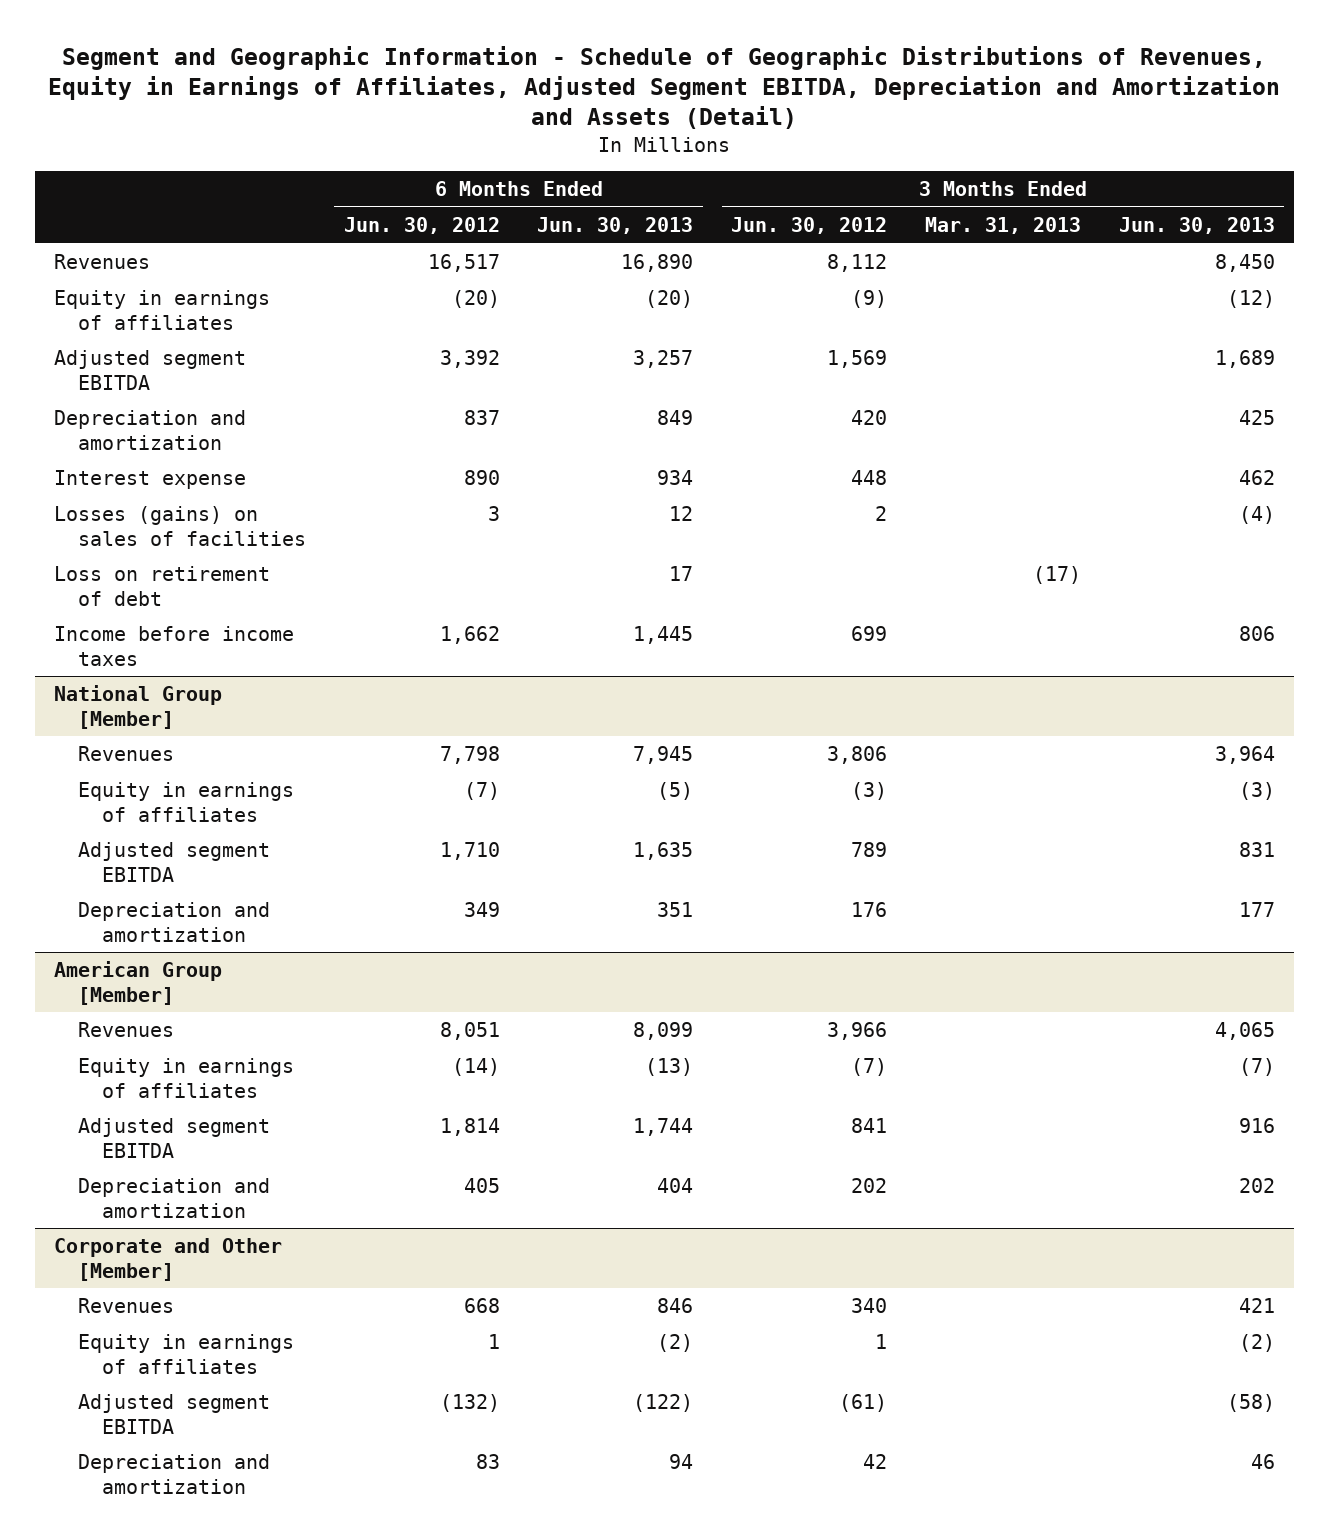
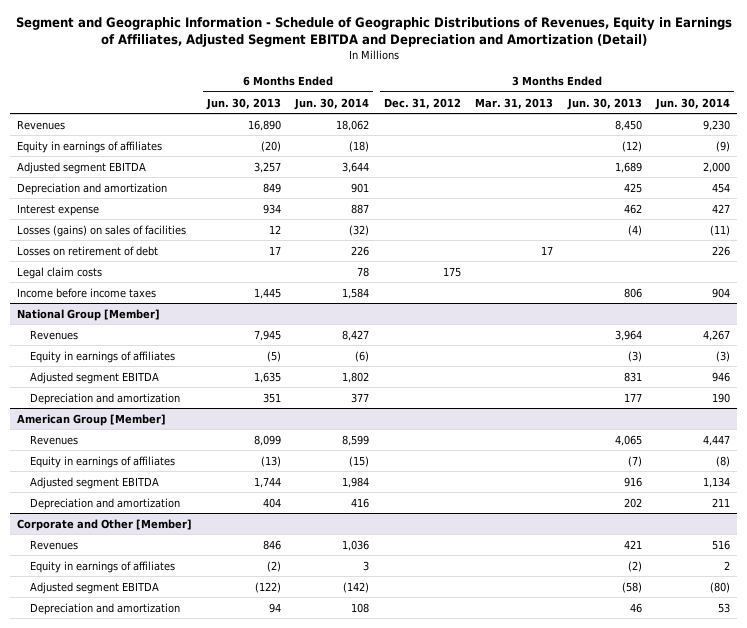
[48,46,1281,130] Segment and Geographic Information - Schedule of Geographic Distributions of Revenues, Equity in Earnings of Affiliates, Adjusted Segment EBITDA, Depreciation and Amortization and Assets (Detail) -> [15,17,732,48] Segment and Geographic Information - Schedule of Geographic Distributions of Revenues, Equity in Earnings of Affiliates, Adjusted Segment EBITDA and Depreciation and Amortization (Detail)
[343,216,500,234] Jun. 30, 2012 -> none
[731,216,888,234] Jun. 30, 2012 -> none
none -> [294,97,370,110] Jun. 30, 2014
none -> [383,97,461,109] Dec. 31, 2012
none -> [655,97,731,110] Jun. 30, 2014
[53,565,270,606] Loss on retirement of debt -> [17,245,159,256] Losses on retirement of debt
[1033,565,1082,584] (17) -> [541,245,554,255] 17
none -> [17,266,103,279] Legal claim costs

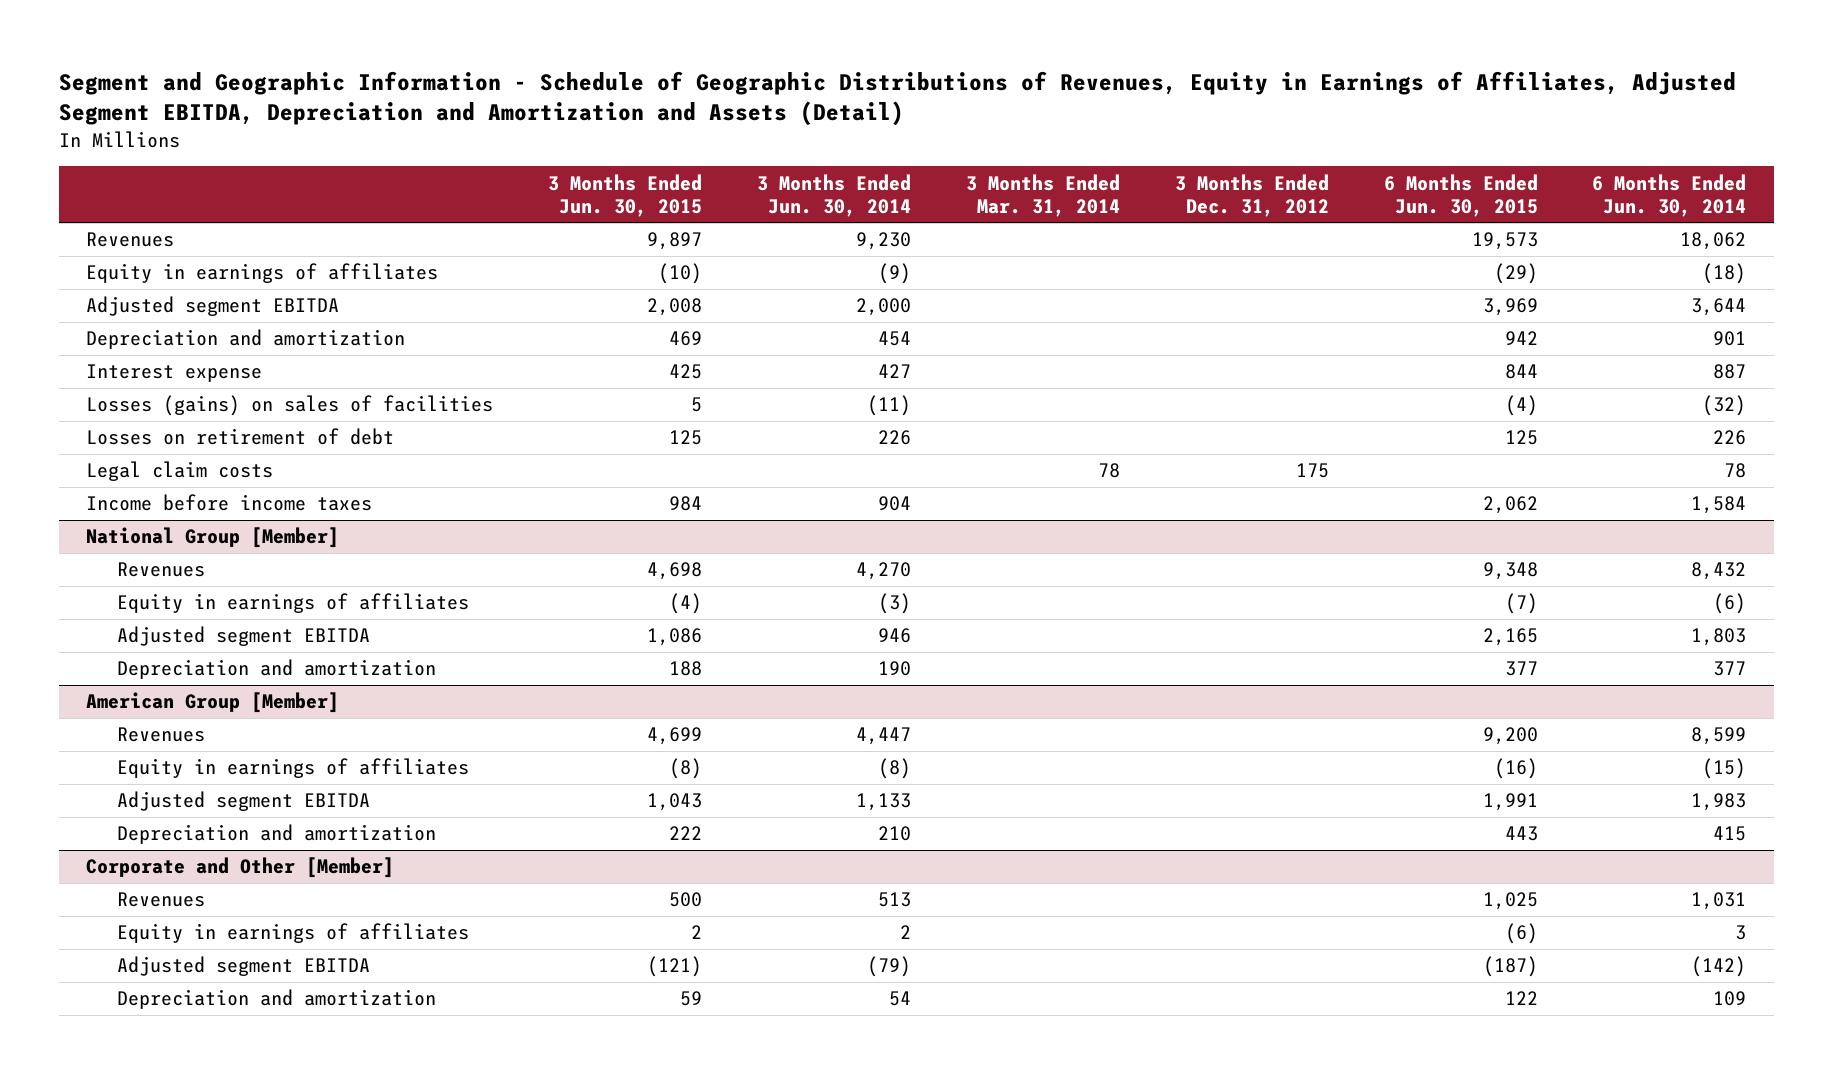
[15,17,732,48] Segment and Geographic Information - Schedule of Geographic Distributions of Revenues, Equity in Earnings of Affiliates, Adjusted Segment EBITDA and Depreciation and Amortization (Detail) -> [59,70,1737,127] Segment and Geographic Information - Schedule of Geographic Distributions of Revenues, Equity in Earnings of Affiliates, Adjusted Segment EBITDA, Depreciation and Amortization and Assets (Detail)
[205,97,281,110] Jun. 30, 2013 -> none
[475,97,554,109] Mar. 31, 2013 -> none
[566,97,642,110] Jun. 30, 2013 -> none
none -> [548,173,703,217] 3 Months Ended Jun. 30, 2015
none -> [965,173,1120,217] 3 Months Ended Mar. 31, 2014
none -> [1383,173,1538,217] 6 Months Ended Jun. 30, 2015
[342,329,370,341] 8,427 -> [1691,562,1747,581] 8,432
[703,329,731,341] 4,267 -> [856,562,912,581] 4,270
[342,371,370,383] 1,802 -> [1691,628,1747,647] 1,803
[342,476,370,488] 1,984 -> [1691,793,1747,812] 1,983
[703,476,731,488] 1,134 -> [856,793,912,812] 1,133
[351,497,370,508] 416 -> [1713,826,1747,842] 415
[712,497,731,507] 211 -> [878,826,912,842] 210
[342,539,370,551] 1,036 -> [1691,892,1747,911] 1,031
[712,539,731,550] 516 -> [878,892,912,908] 513
[710,581,731,593] (80) -> [867,956,912,978] (79)
[351,602,370,613] 108 -> [1713,991,1747,1007] 109
[718,602,731,613] 53 -> [889,991,912,1007] 54

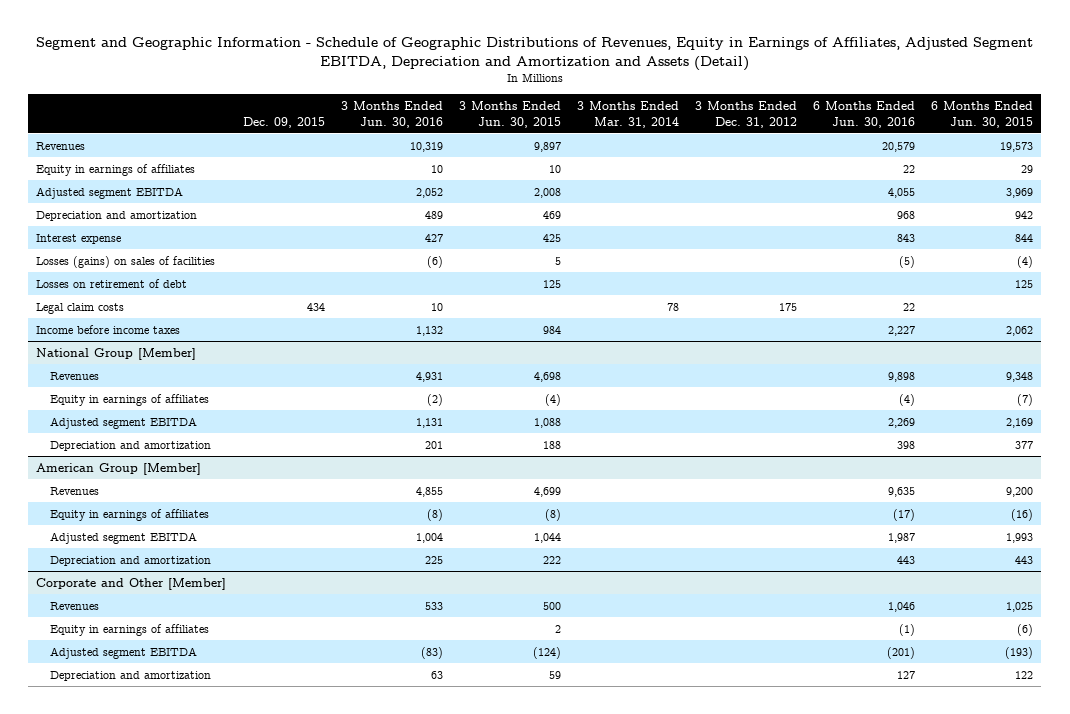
[757,173,912,217] 3 Months Ended Jun. 30, 2014 -> none
[1592,173,1747,217] 6 Months Ended Jun. 30, 2014 -> none
none -> [242,116,325,128] Dec. 09, 2015
none -> [340,101,443,128] 3 Months Ended Jun. 30, 2016
none -> [813,101,916,128] 6 Months Ended Jun. 30, 2016
[658,263,703,285] (10) -> [548,164,561,173] 10
[1493,263,1538,285] (29) -> [1021,164,1034,173] 29
[647,628,703,647] 1,086 -> [533,417,561,428] 1,088
[1482,628,1538,647] 2,165 -> [1006,417,1034,428] 2,169
[647,793,703,812] 1,043 -> [533,532,561,543] 1,044
[1482,793,1538,812] 1,991 -> [1006,532,1034,543] 1,993
[647,956,703,978] (121) -> [532,646,561,659] (124)
[1482,956,1538,978] (187) -> [1005,646,1034,659] (193)

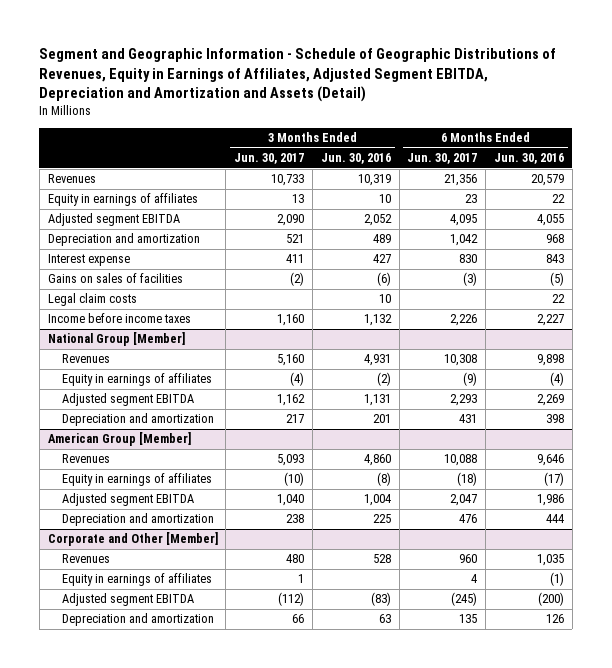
[242,116,325,128] Dec. 09, 2015 -> none
[458,101,561,128] 3 Months Ended Jun. 30, 2015 -> none
[576,101,679,128] 3 Months Ended Mar. 31, 2014 -> none
[695,101,798,128] 3 Months Ended Dec. 31, 2012 -> none
[931,101,1034,128] 6 Months Ended Jun. 30, 2015 -> none
none -> [234,153,305,165] Jun. 30, 2017
none -> [407,153,478,165] Jun. 30, 2017
[36,278,188,288] Losses on retirement of debt -> none
[36,255,216,268] Losses (gains) on sales of facilities -> [47,273,183,284] Gains on sales of facilities
[415,486,443,497] 4,855 -> [363,454,391,467] 4,860
[888,486,916,497] 9,635 -> [537,454,565,467] 9,646
[888,532,916,543] 1,987 -> [537,494,565,507] 1,986
[897,555,916,564] 443 -> [546,514,565,524] 444
[424,601,443,610] 533 -> [372,554,391,564] 528
[888,601,916,612] 1,046 -> [537,554,565,567] 1,035
[887,646,916,659] (201) -> [538,592,565,607] (200)
[897,670,916,679] 127 -> [546,614,565,624] 126

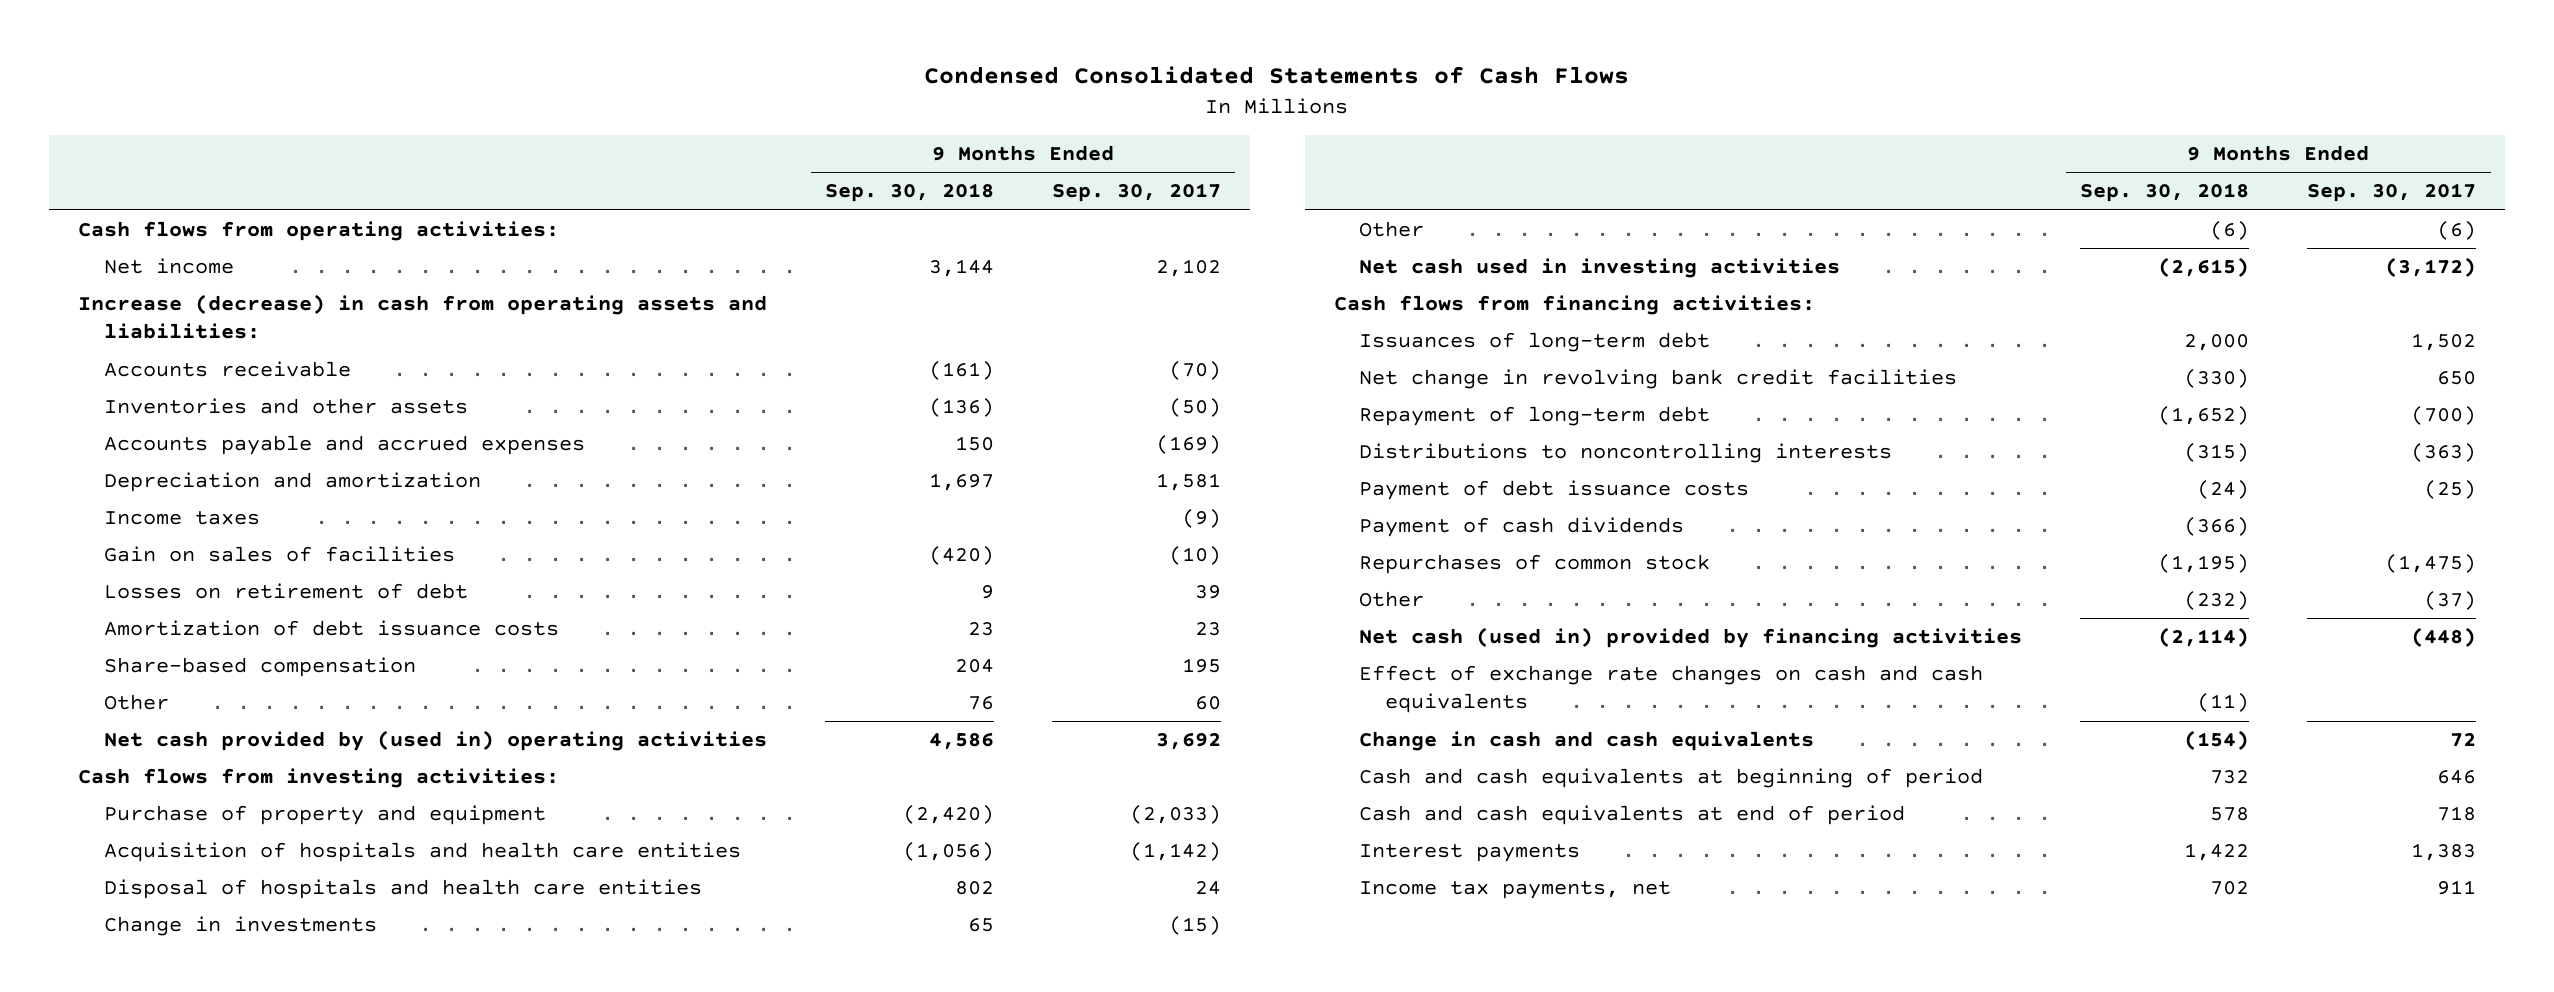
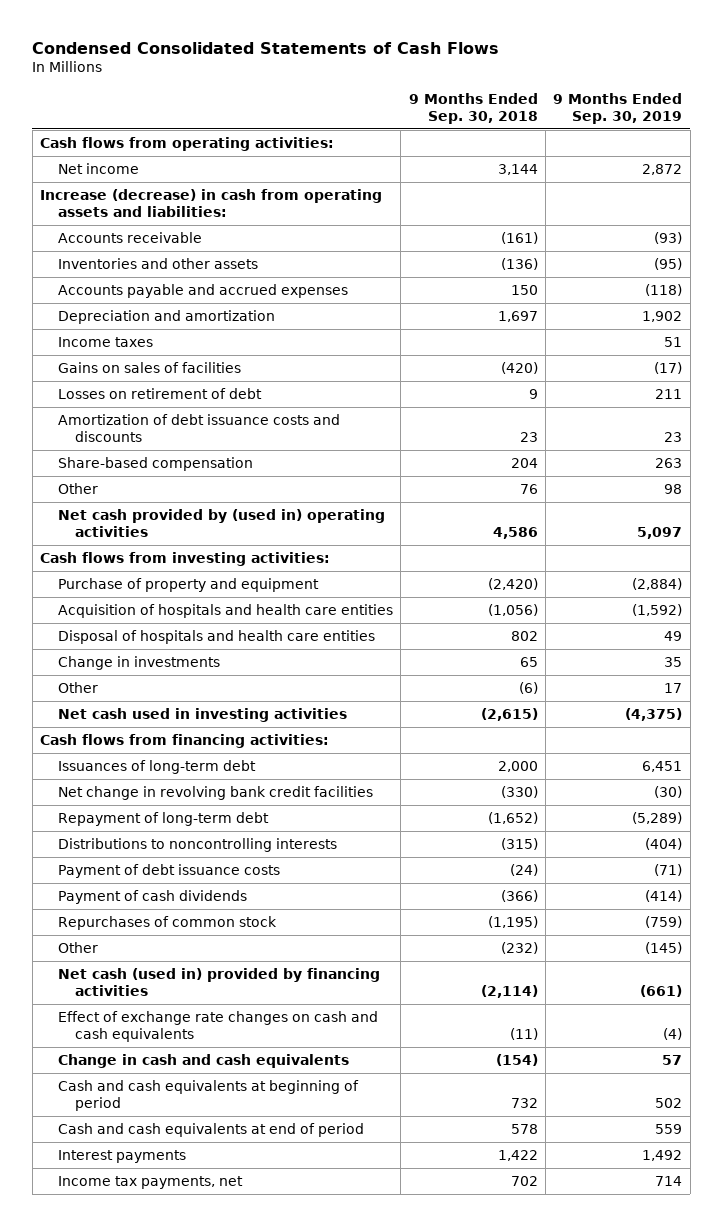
[1051,183,1221,203] Sep. 30, 2017 -> none
none -> [553,93,683,124] 9 Months Ended Sep. 30, 2019
[104,546,456,563] Gain on sales of facilities -> [57,362,241,374] Gains on sales of facilities
[104,620,560,637] Amortization of debt issuance costs -> [57,414,340,442] Amortization of debt issuance costs and discounts

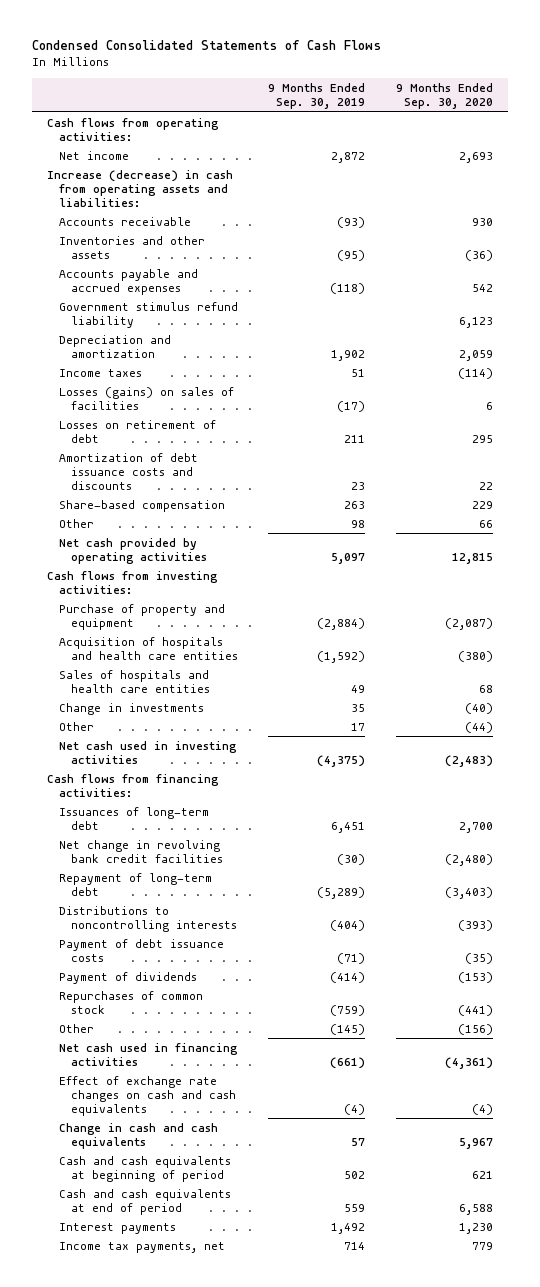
[408,93,538,124] 9 Months Ended Sep. 30, 2018 -> none
none -> [395,83,493,110] 9 Months Ended Sep. 30, 2020
none -> [58,301,238,328] Government stimulus refund liability
[57,362,241,374] Gains on sales of facilities -> [58,386,234,410] Losses (gains) on sales of facilities
[57,509,385,537] Net cash provided by (used in) operating activities -> [58,537,207,564] Net cash provided by operating activities
[57,630,375,645] Disposal of hospitals and health care entities -> [58,669,210,693] Sales of hospitals and health care entities
[57,890,247,905] Payment of cash dividends -> [58,971,197,984] Payment of dividends
[57,968,380,996] Net cash (used in) provided by financing activities -> [58,1042,238,1066] Net cash used in financing activities

